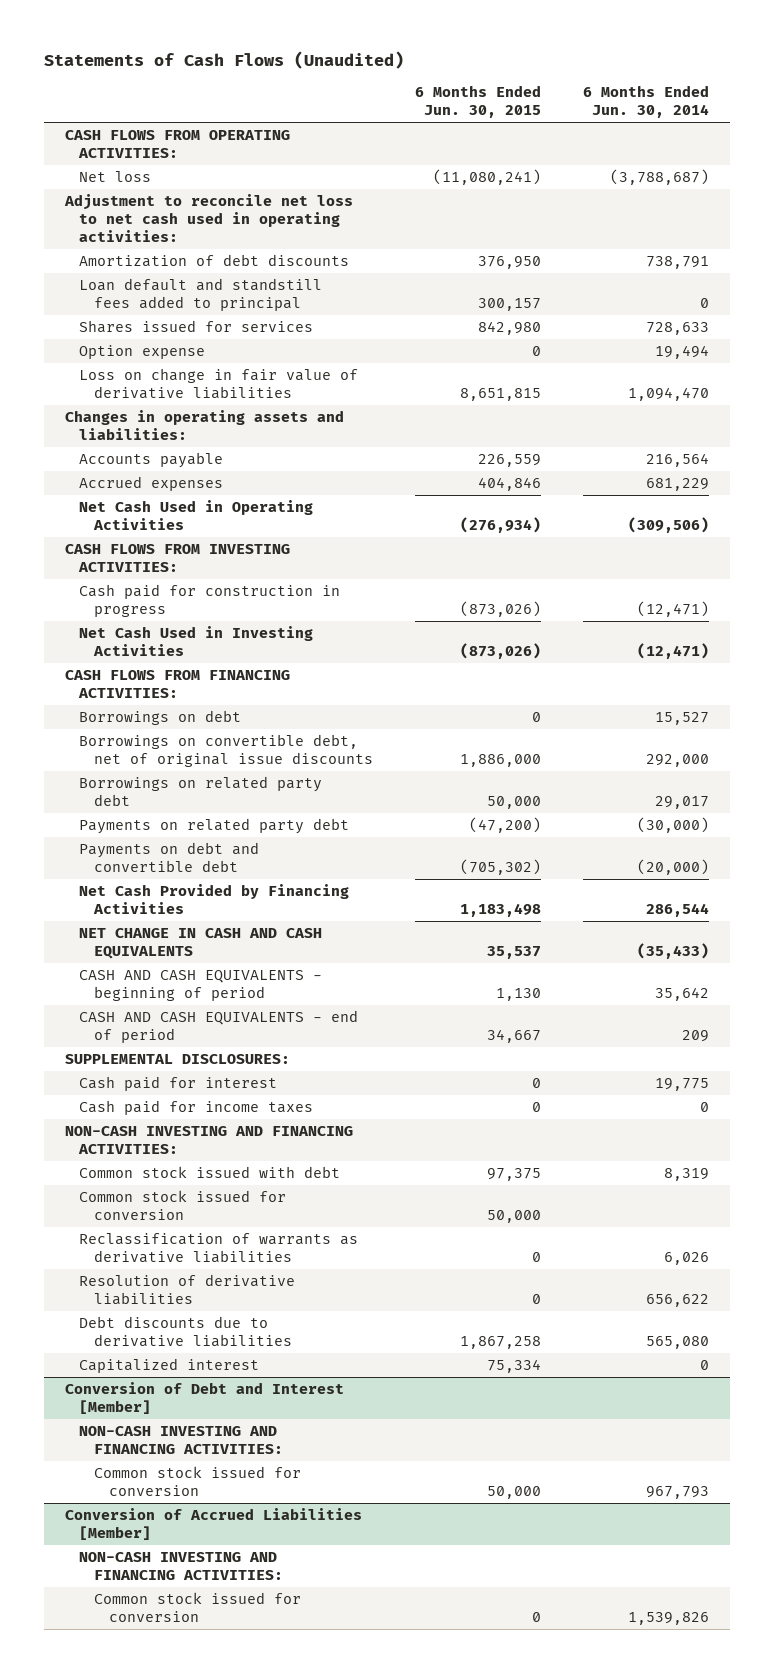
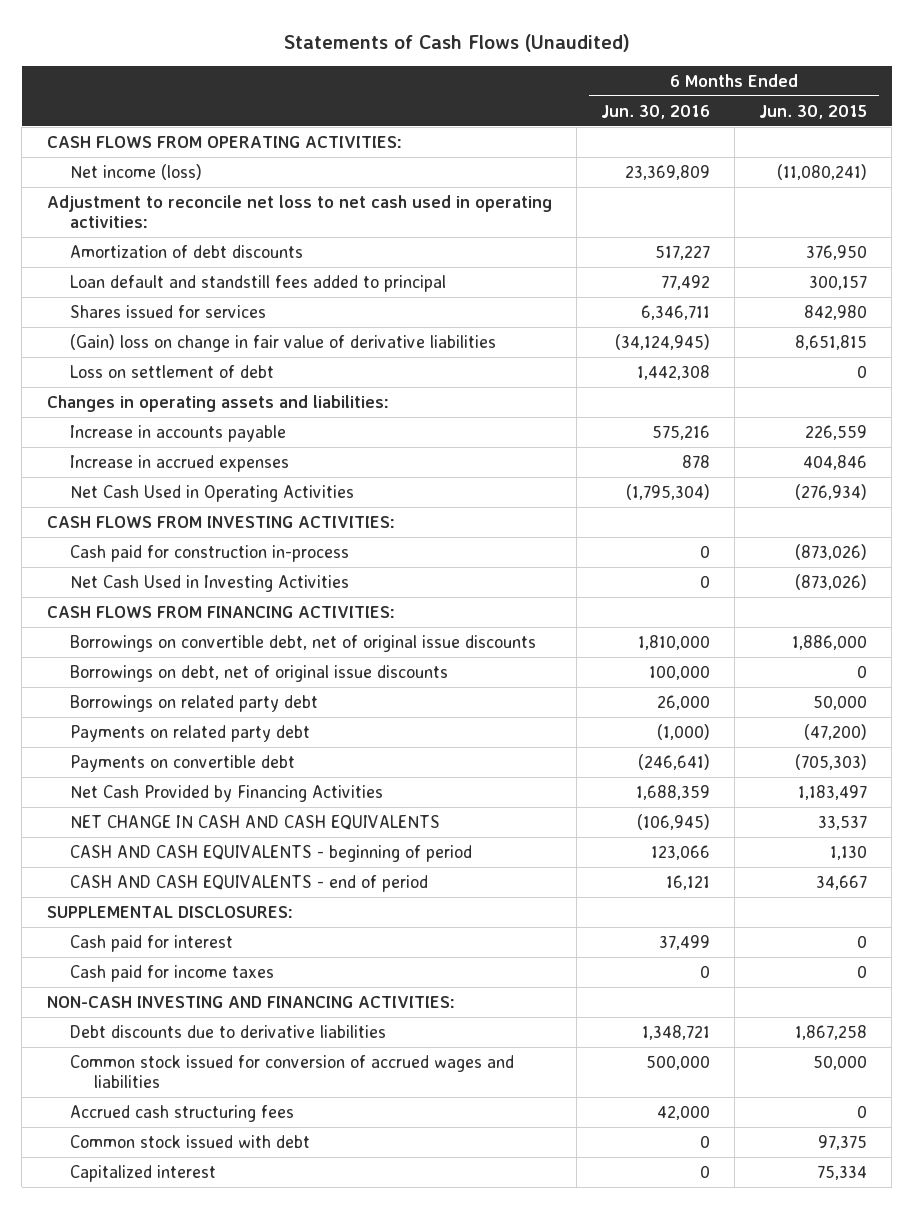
[582,85,709,119] 6 Months Ended Jun. 30, 2014 -> none
none -> [600,104,710,119] Jun. 30, 2016
[79,170,152,182] Net loss -> [70,163,203,180] Net income (loss)
[79,344,206,359] Option expense -> none
[79,367,359,399] Loss on change in fair value of derivative liabilities -> [70,333,497,352] (Gain) loss on change in fair value of derivative liabilities
none -> [70,364,275,378] Loss on settlement of debt
[79,451,224,468] Accounts payable -> [70,424,287,442] Increase in accounts payable
[79,475,224,491] Accrued expenses -> [70,454,290,472] Increase in accrued expenses
[79,583,341,617] Cash paid for construction in progress -> [70,544,350,562] Cash paid for construction in-process
[79,709,242,725] Borrowings on debt -> none
none -> [70,664,449,682] Borrowings on debt, net of original issue discounts
[79,841,260,872] Payments on debt and convertible debt -> [70,754,296,772] Payments on convertible debt
[459,858,541,875] (705,302) -> [795,753,868,770] (705,303)
[459,902,541,917] 1,183,498 -> [798,784,868,800] 1,183,497
[486,945,541,959] 35,537 -> [818,814,868,830] 33,537
[79,1189,287,1220] Common stock issued for conversion -> none
[79,1232,359,1263] Reclassification of warrants as derivative liabilities -> none
[79,1273,296,1305] Resolution of derivative liabilities -> none
none -> [70,1054,515,1088] Common stock issued for conversion of accrued wages and liabilities
none -> [70,1104,295,1122] Accrued cash structuring fees
[79,1165,341,1178] Common stock issued with debt -> [70,1134,311,1148] Common stock issued with debt
[64,1381,344,1414] Conversion of Debt and Interest [Member] -> none
[79,1425,284,1454] NON-CASH INVESTING AND FINANCING ACTIVITIES: -> none
[94,1465,302,1496] Common stock issued for conversion -> none
[64,1507,362,1540] Conversion of Accrued Liabilities [Member] -> none
[79,1551,284,1580] NON-CASH INVESTING AND FINANCING ACTIVITIES: -> none
[94,1591,302,1622] Common stock issued for conversion -> none

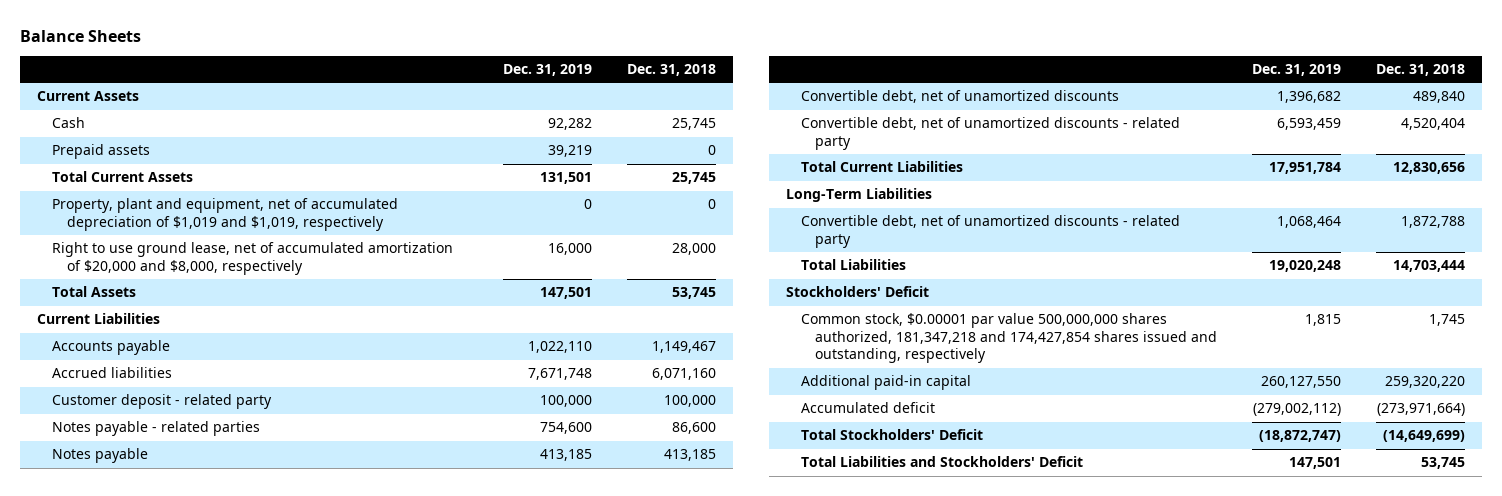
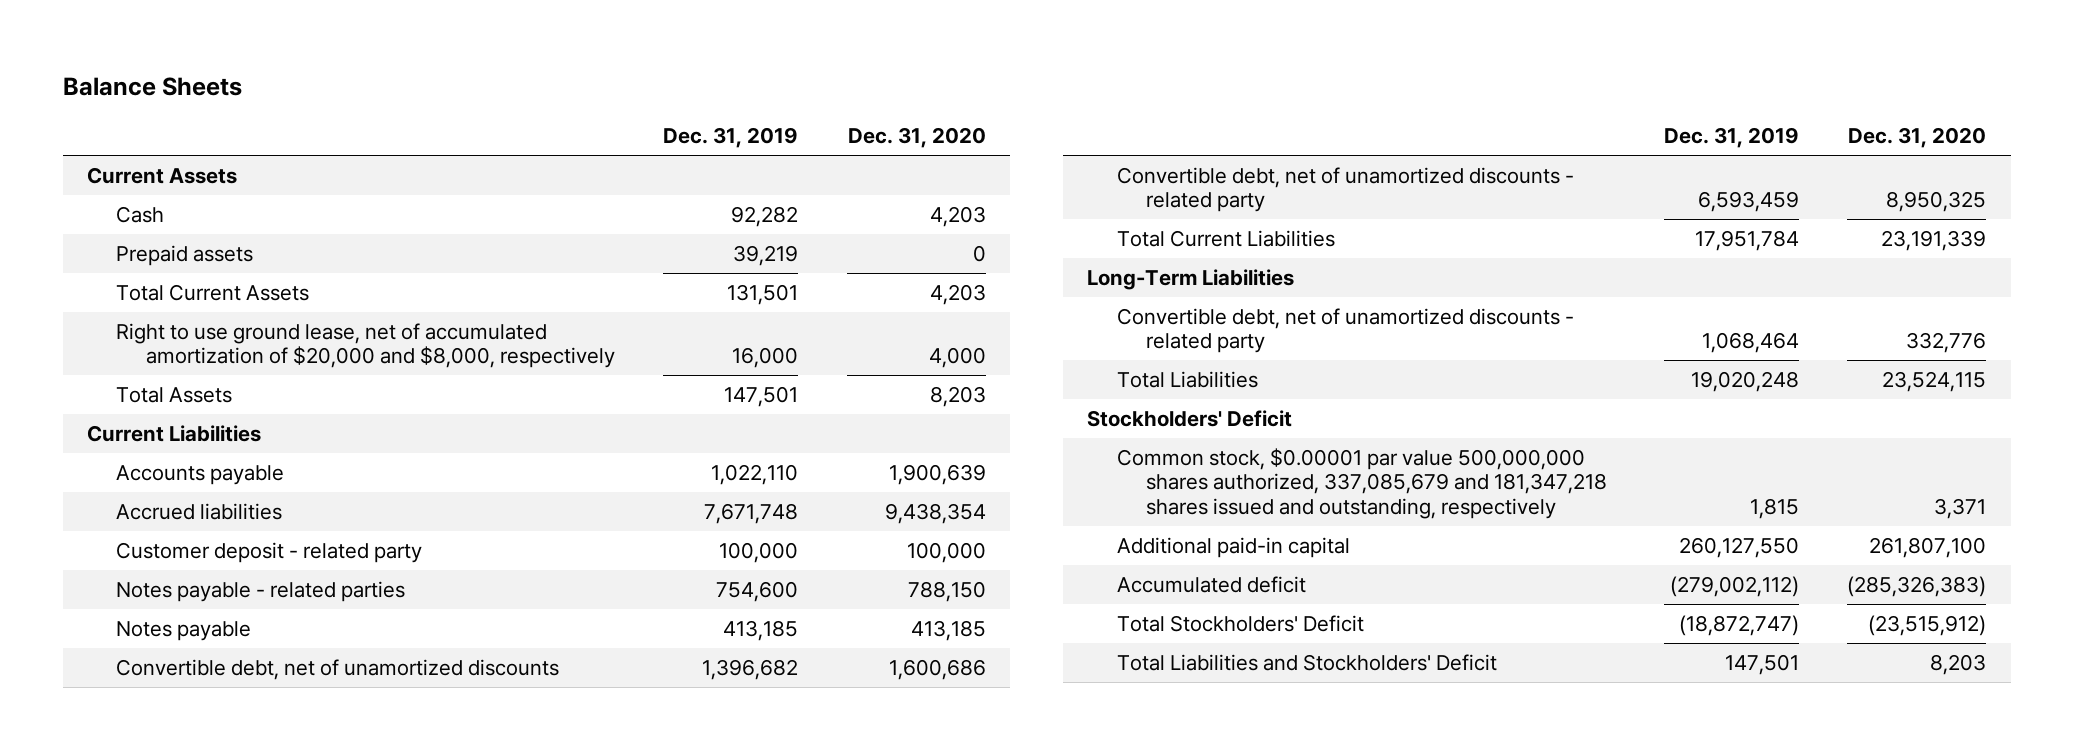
[626,64,716,77] Dec. 31, 2018 -> none
none -> [848,127,987,149] Dec. 31, 2020
[51,198,398,231] Property, plant and equipment, net of accumulated depreciation of $1,019 and $1,019, respectively -> none
[800,313,1218,364] Common stock, $0.00001 par value 500,000,000 shares authorized, 181,347,218 and 174,427,854 shares issued and outstanding, respectively -> [1116,447,1608,519] Common stock, $0.00001 par value 500,000,000 shares authorized, 337,085,679 and 181,347,218 shares issued and outstanding, respectively

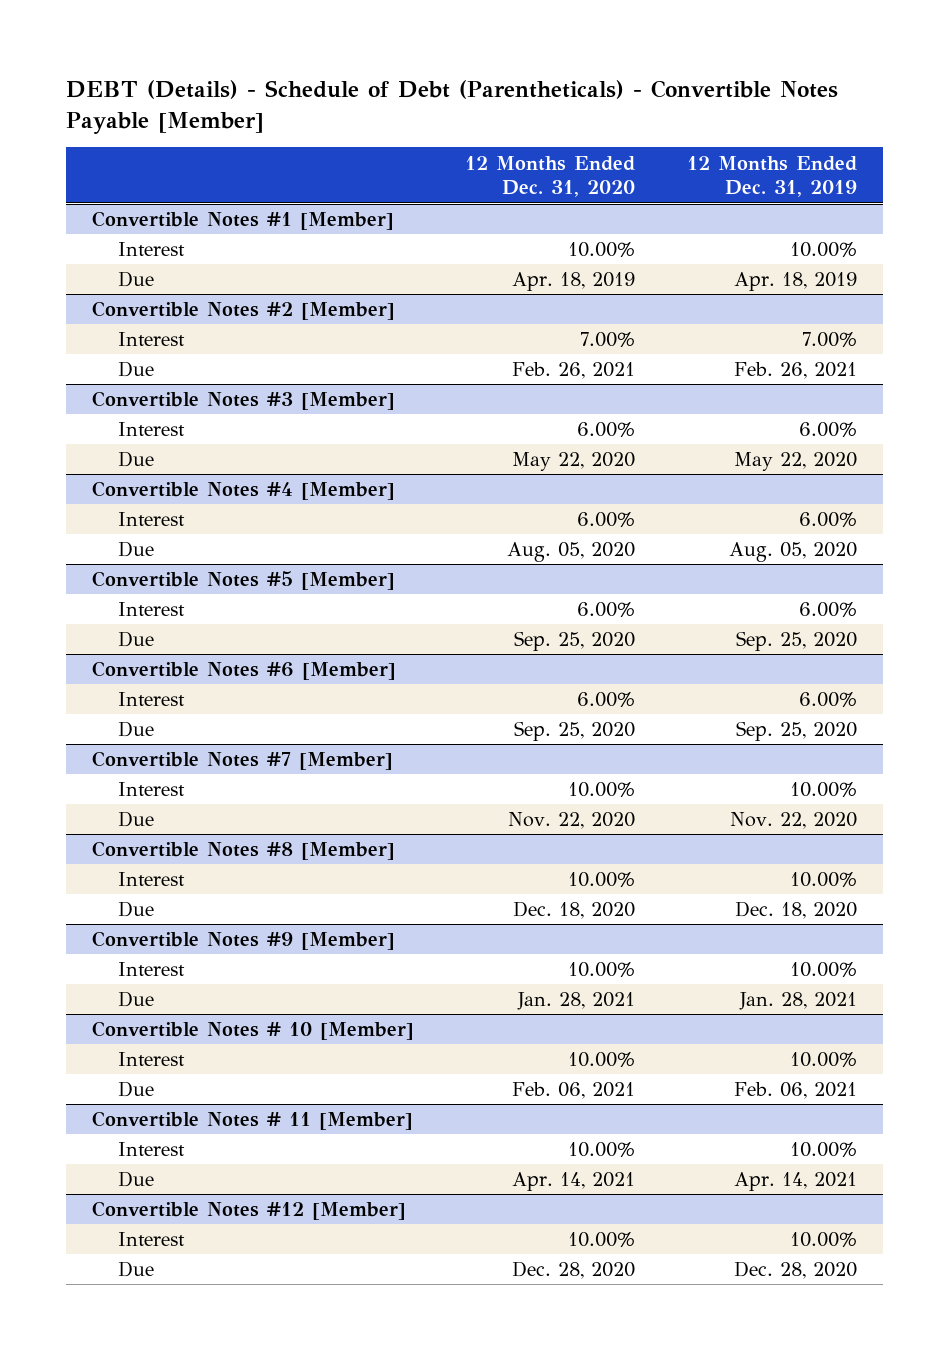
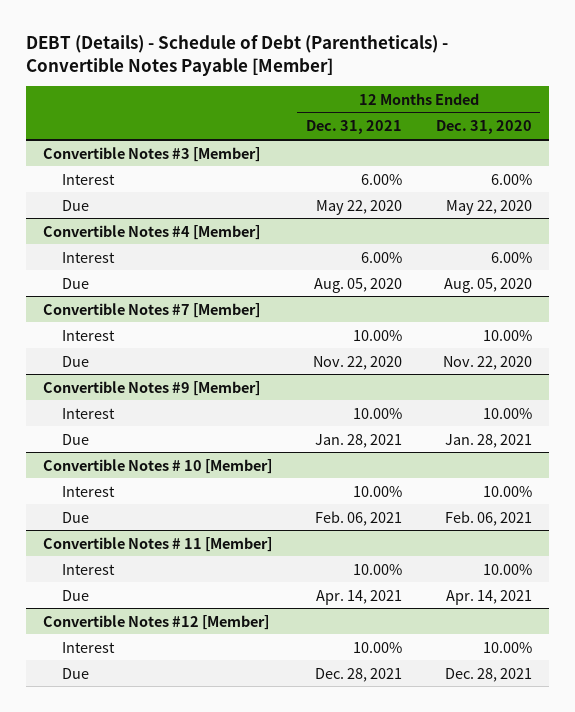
[687,155,858,198] 12 Months Ended Dec. 31, 2019 -> none
none -> [305,120,402,135] Dec. 31, 2021
[91,211,394,231] Convertible Notes #1 [Member] -> none
[117,242,185,257] Interest -> none
[117,271,154,288] Due -> none
[91,301,395,321] Convertible Notes #2 [Member] -> none
[117,332,185,347] Interest -> none
[117,361,154,378] Due -> none
[91,571,395,591] Convertible Notes #5 [Member] -> none
[117,602,185,617] Interest -> none
[117,631,154,648] Due -> none
[91,661,396,681] Convertible Notes #6 [Member] -> none
[117,692,185,707] Interest -> none
[117,721,154,738] Due -> none
[91,841,395,861] Convertible Notes #8 [Member] -> none
[117,872,185,887] Interest -> none
[117,901,154,918] Due -> none
[512,1261,636,1280] Dec. 28, 2020 -> [444,667,532,682] Dec. 28, 2021

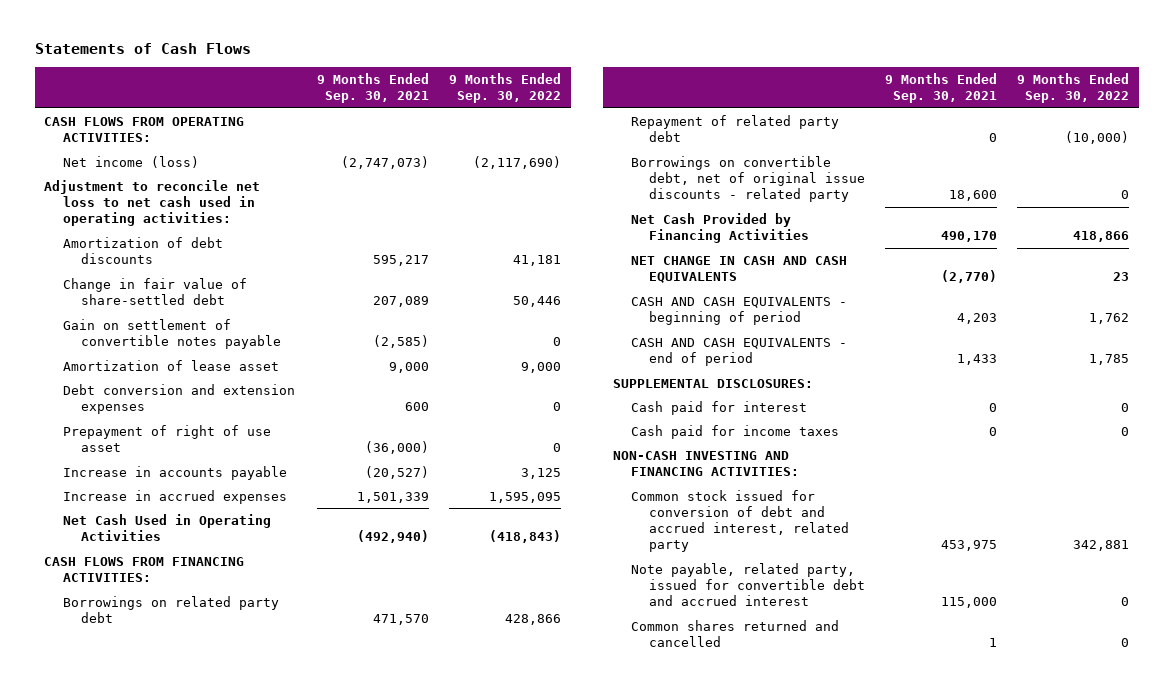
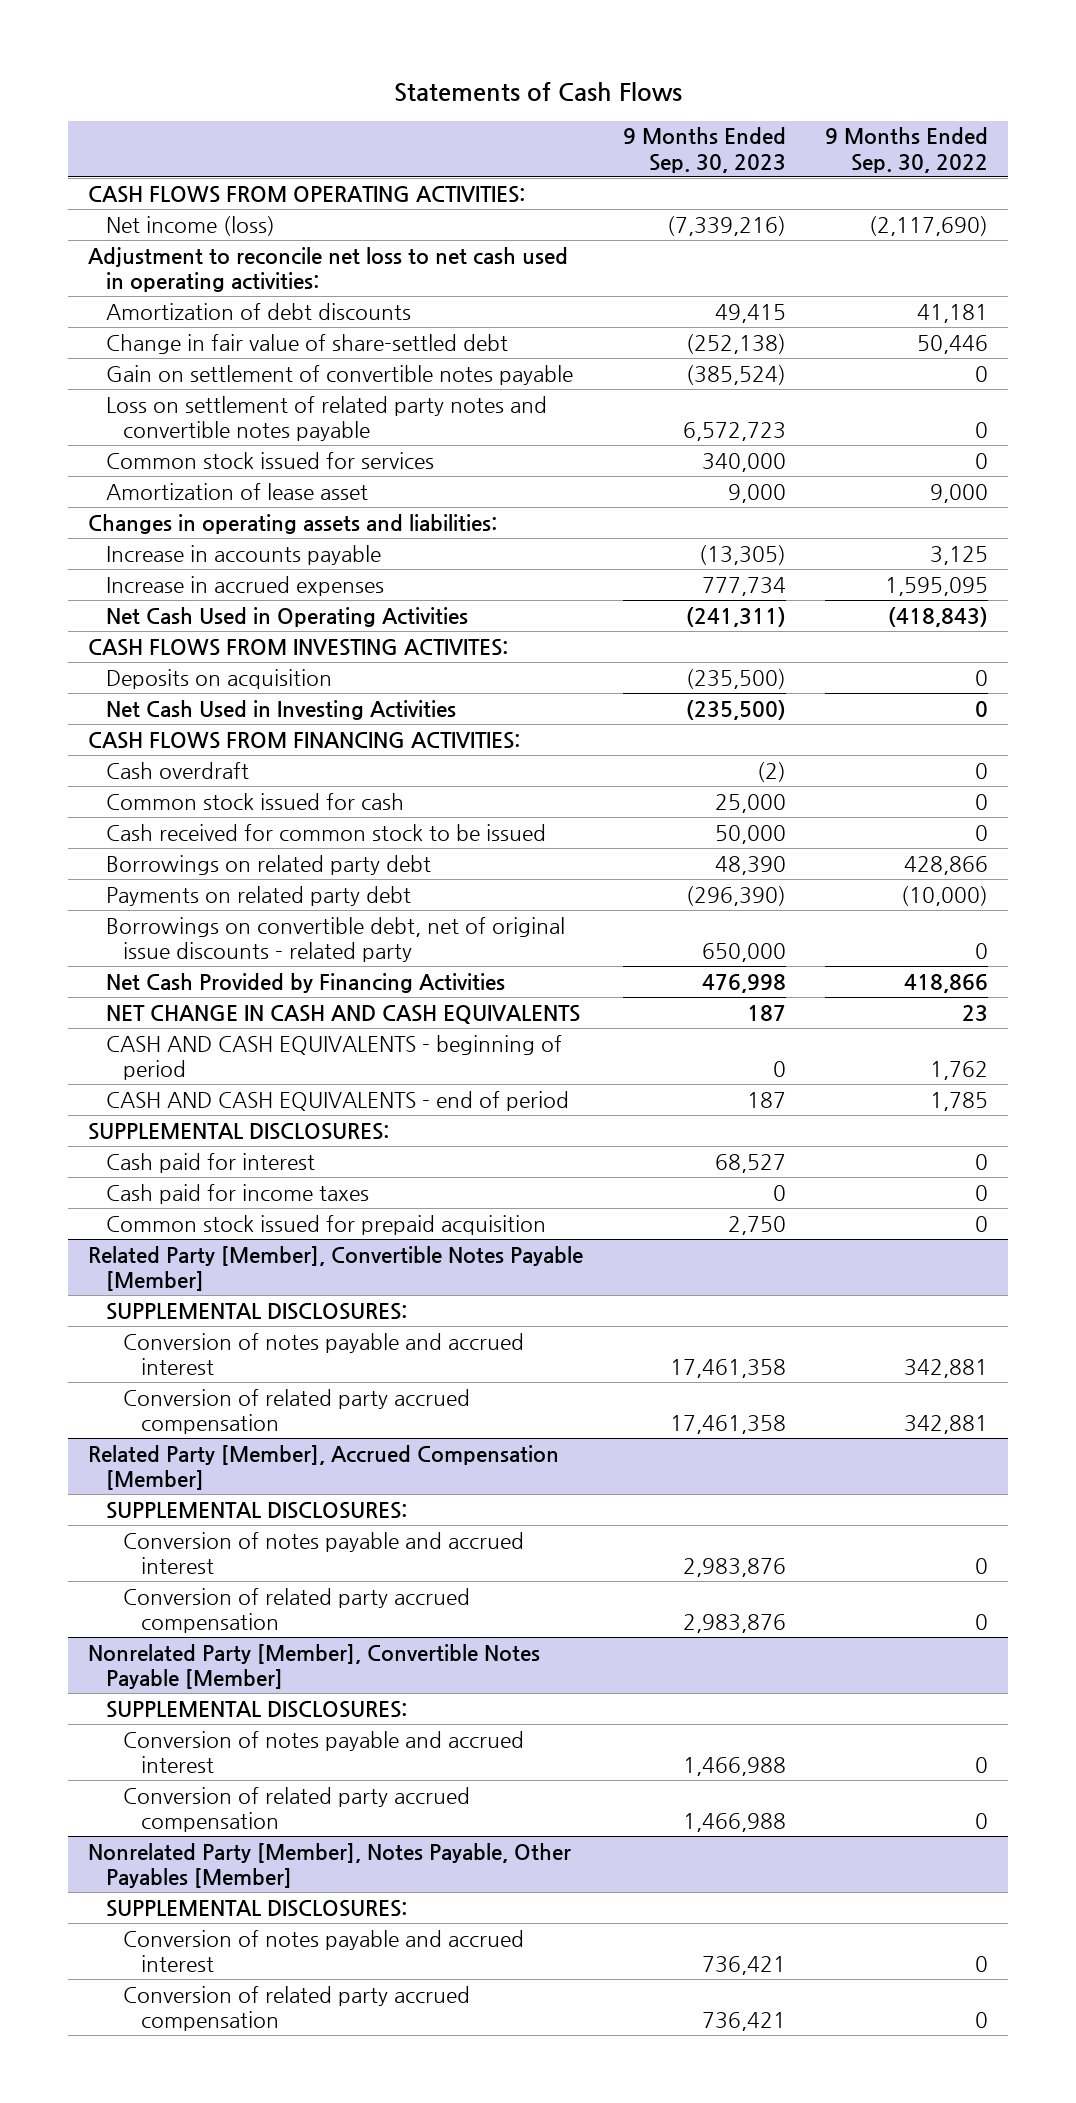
[316,73,429,104] 9 Months Ended Sep. 30, 2021 -> none
none -> [622,127,786,173] 9 Months Ended Sep. 30, 2023
none -> [105,395,547,441] Loss on settlement of related party notes and convertible notes payable
none -> [105,451,434,469] Common stock issued for services
[62,383,295,415] Debt conversion and extension expenses -> none
[62,424,271,453] Prepayment of right of use asset -> none
none -> [87,513,497,534] Changes in operating assets and liabilities:
none -> [87,638,508,656] CASH FLOWS FROM INVESTING ACTIVITES:
none -> [105,668,332,689] Deposits on acquisition
none -> [105,699,456,720] Net Cash Used in Investing Activities
none -> [105,761,249,779] Cash overdraft
none -> [105,792,404,810] Common stock issued for cash
none -> [105,823,546,841] Cash received for common stock to be issued
[630,114,839,143] Repayment of related party debt -> none
none -> [105,885,411,906] Payments on related party debt
[612,450,799,477] NON-CASH INVESTING AND FINANCING ACTIVITIES: -> none
[630,562,866,607] Note payable, related party, issued for convertible debt and accrued interest -> none
[630,619,839,648] Common shares returned and cancelled -> none
none -> [105,1214,546,1235] Common stock issued for prepaid acquisition
none -> [87,1245,583,1291] Related Party [Member], Convertible Notes Payable [Member]
none -> [105,1302,407,1320] SUPPLEMENTAL DISCLOSURES:
[630,489,850,553] Common stock issued for conversion of debt and accrued interest, related party -> [123,1332,525,1375] Conversion of notes payable and accrued interest
none -> [123,1388,471,1434] Conversion of related party accrued compensation
none -> [87,1444,559,1490] Related Party [Member], Accrued Compensation [Member]
none -> [105,1501,407,1519] SUPPLEMENTAL DISCLOSURES:
none -> [123,1531,525,1574] Conversion of notes payable and accrued interest
none -> [123,1587,471,1633] Conversion of related party accrued compensation
none -> [87,1643,540,1689] Nonrelated Party [Member], Convertible Notes Payable [Member]
none -> [105,1700,407,1718] SUPPLEMENTAL DISCLOSURES:
none -> [123,1730,525,1773] Conversion of notes payable and accrued interest
none -> [123,1786,471,1832] Conversion of related party accrued compensation
none -> [87,1842,571,1888] Nonrelated Party [Member], Notes Payable, Other Payables [Member]
none -> [105,1899,407,1917] SUPPLEMENTAL DISCLOSURES:
none -> [123,1929,525,1972] Conversion of notes payable and accrued interest
none -> [123,1985,471,2031] Conversion of related party accrued compensation

